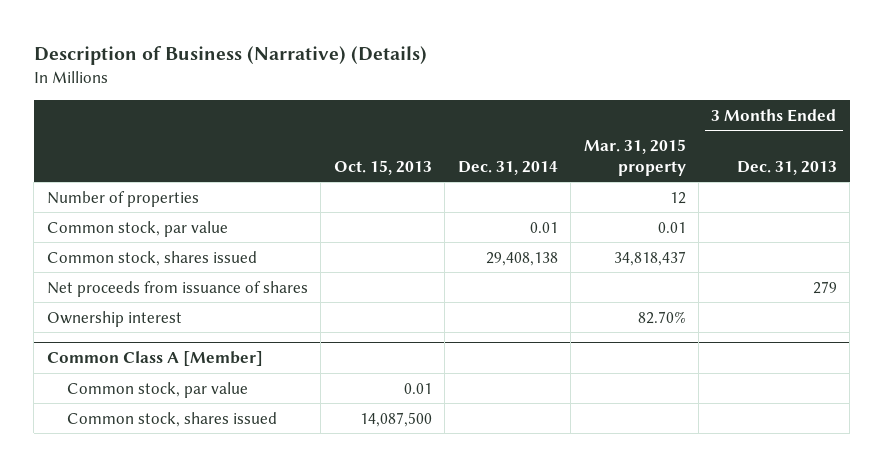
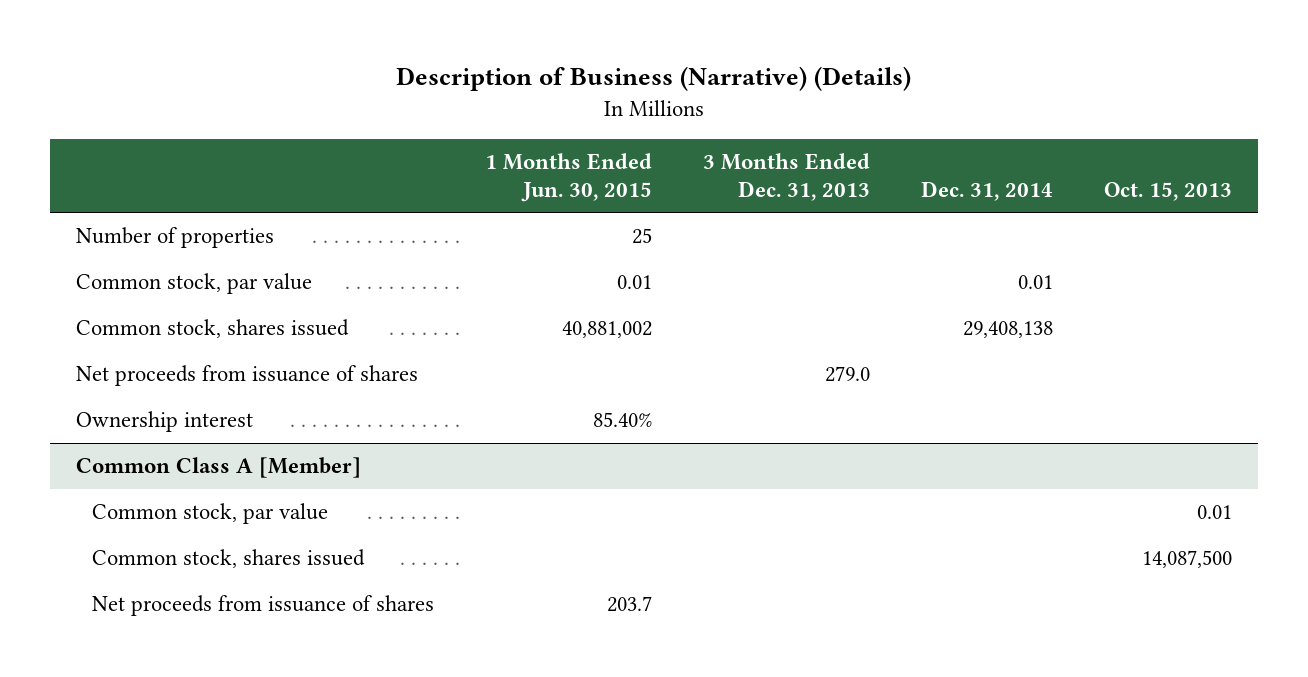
[583,138,686,176] Mar. 31, 2015 property -> none
none -> [485,152,653,202] 1 Months Ended Jun. 30, 2015
[812,280,837,294] 279 -> [825,366,871,383] 279.0
none -> [92,595,435,617] Net proceeds from issuance of shares

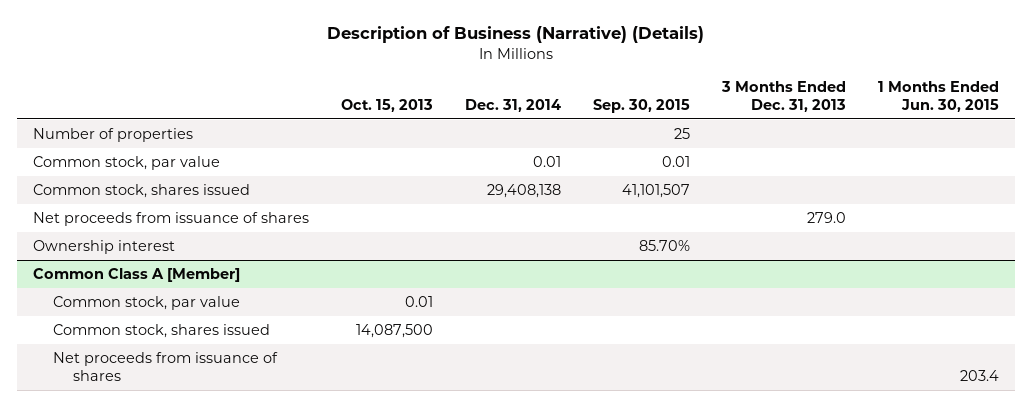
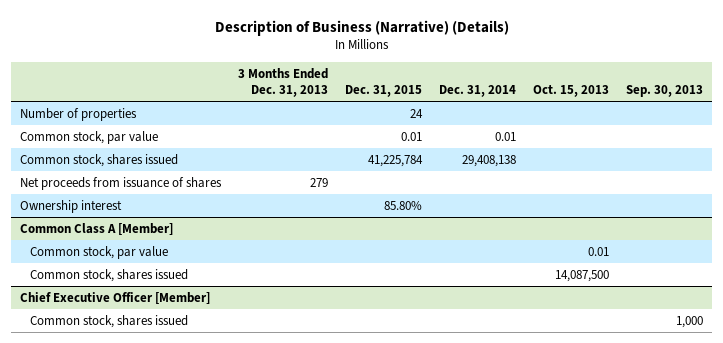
[592,98,690,113] Sep. 30, 2015 -> none
[877,81,999,112] 1 Months Ended Jun. 30, 2015 -> none
none -> [345,85,423,98] Dec. 31, 2015
none -> [626,85,704,98] Sep. 30, 2013
[806,212,846,224] 279.0 -> [310,177,329,187] 279
[52,352,278,381] Net proceeds from issuance of shares -> none
none -> [19,291,210,304] Chief Executive Officer [Member]
none -> [30,314,189,328] Common stock, shares issued

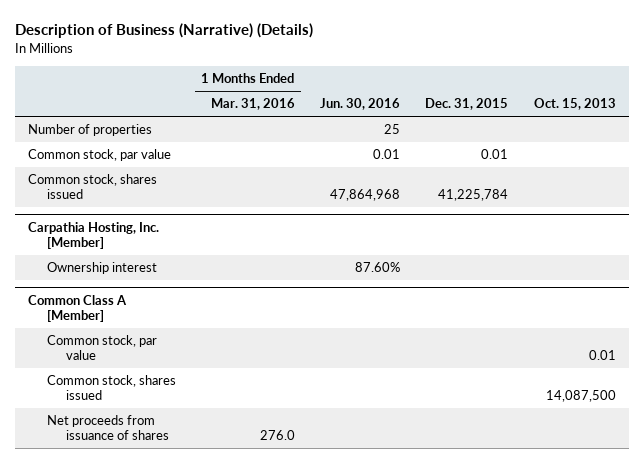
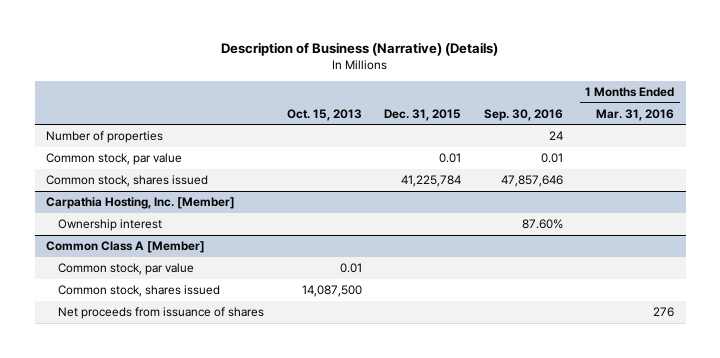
[320,98,401,111] Jun. 30, 2016 -> none
none -> [483,108,563,121] Sep. 30, 2016
[259,430,295,441] 276.0 -> [653,307,675,318] 276

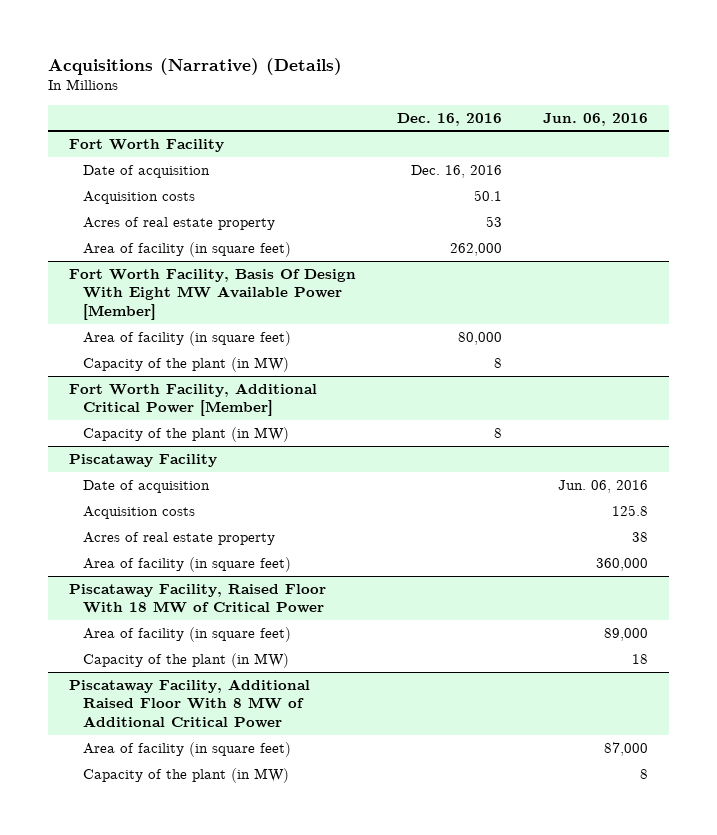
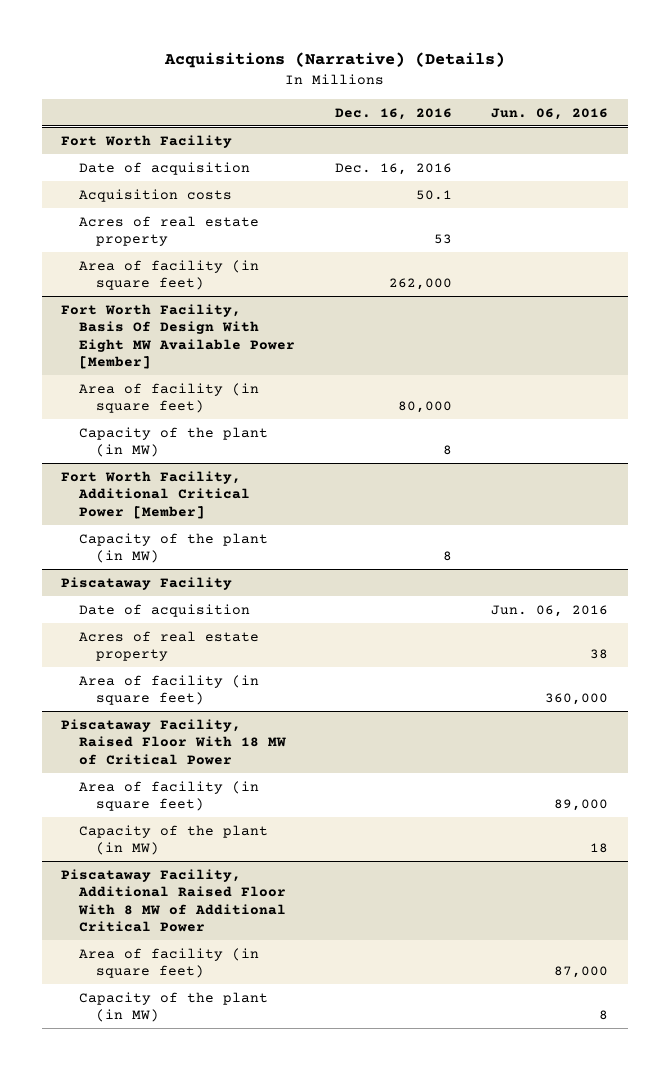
[82,505,195,519] Acquisition costs -> none

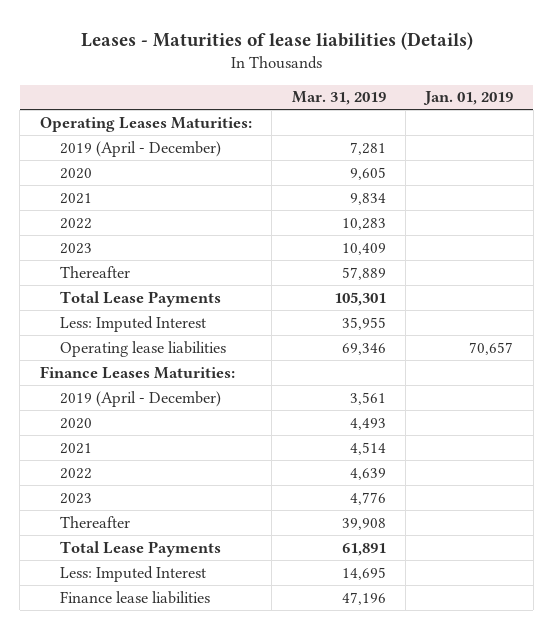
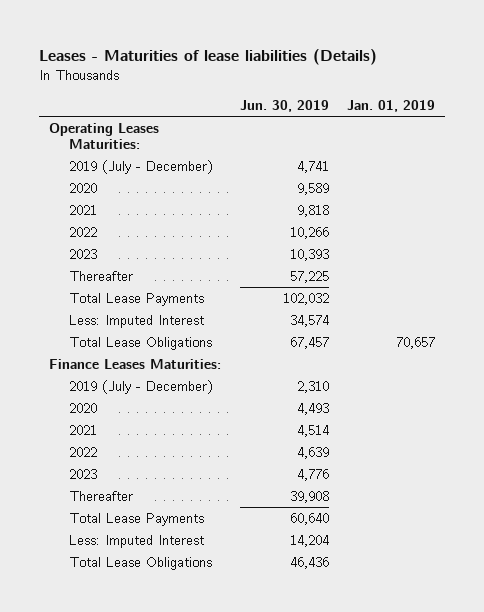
[291,91,386,106] Mar. 31, 2019 -> none
none -> [239,100,329,113] Jun. 30, 2019
[59,140,221,157] 2019 (April - December) -> [68,159,213,174] 2019 (July - December)
[59,340,226,357] Operating lease liabilities -> [68,336,212,350] Total Lease Obligations
[59,390,221,407] 2019 (April - December) -> [68,379,213,394] 2019 (July - December)
[59,590,210,604] Finance lease liabilities -> [68,556,212,570] Total Lease Obligations

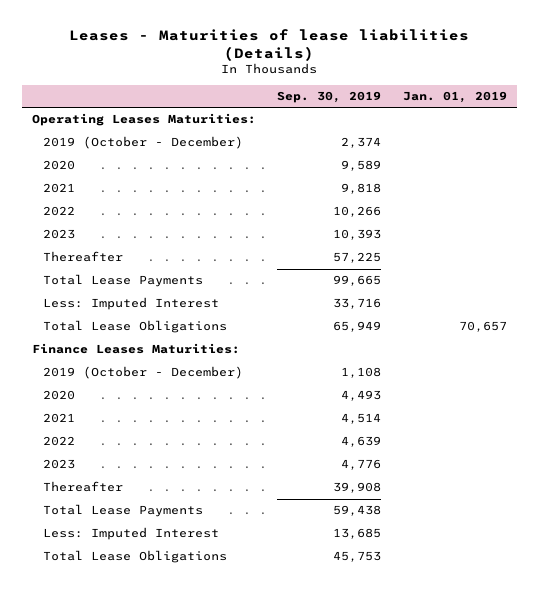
[239,100,329,113] Jun. 30, 2019 -> none
none -> [277,91,382,104] Sep. 30, 2019
[68,159,213,174] 2019 (July - December) -> [43,136,244,150] 2019 (October - December)
[68,379,213,394] 2019 (July - December) -> [43,366,244,380] 2019 (October - December)

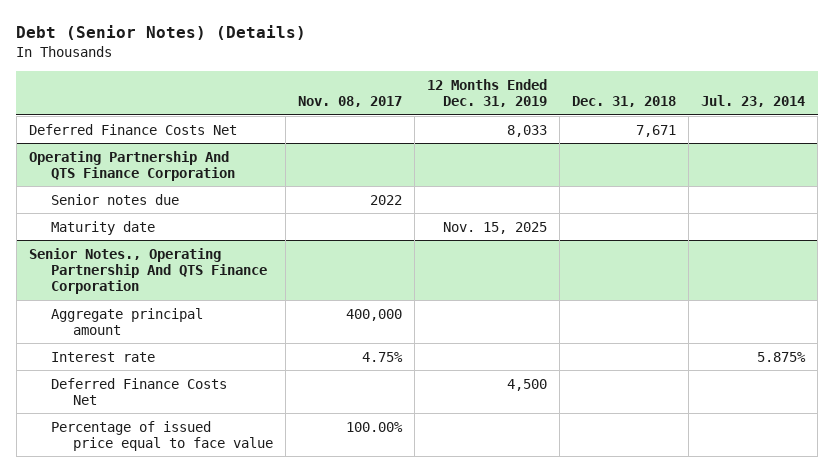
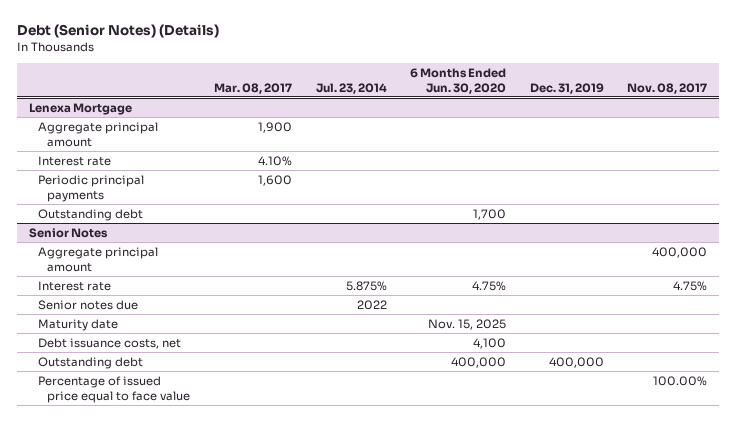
[427,78,548,108] 12 Months Ended Dec. 31, 2019 -> none
[572,96,677,108] Dec. 31, 2018 -> none
none -> [214,82,293,94] Mar. 08, 2017
none -> [410,67,507,94] 6 Months Ended Jun. 30, 2020
none -> [529,82,604,94] Dec. 31, 2019
[28,123,237,135] Deferred Finance Costs Net -> none
[28,150,236,181] Operating Partnership And QTS Finance Corporation -> none
[51,193,180,205] Senior notes due -> none
[51,220,156,235] Maturity date -> none
none -> [28,102,132,115] Lenexa Mortgage
none -> [38,121,159,147] Aggregate principal amount
none -> [38,155,112,166] Interest rate
none -> [38,174,145,202] Periodic principal payments
none -> [38,208,144,221] Outstanding debt
[28,247,268,295] Senior Notes., Operating Partnership And QTS Finance Corporation -> [28,227,108,238] Senior Notes
none -> [38,299,139,310] Senior notes due
none -> [38,318,119,331] Maturity date
[51,377,228,405] Deferred Finance Costs Net -> [38,337,182,349] Debt issuance costs, net
none -> [38,356,144,369] Outstanding debt

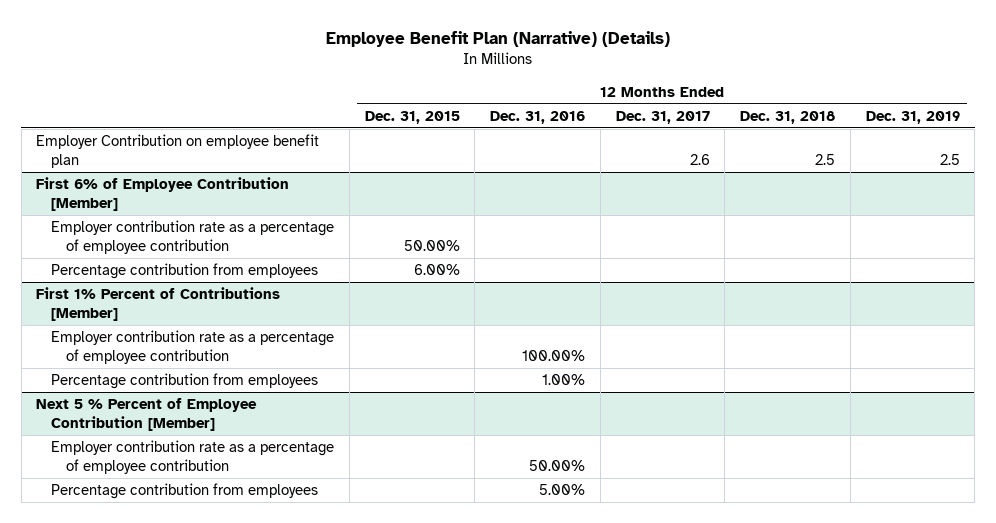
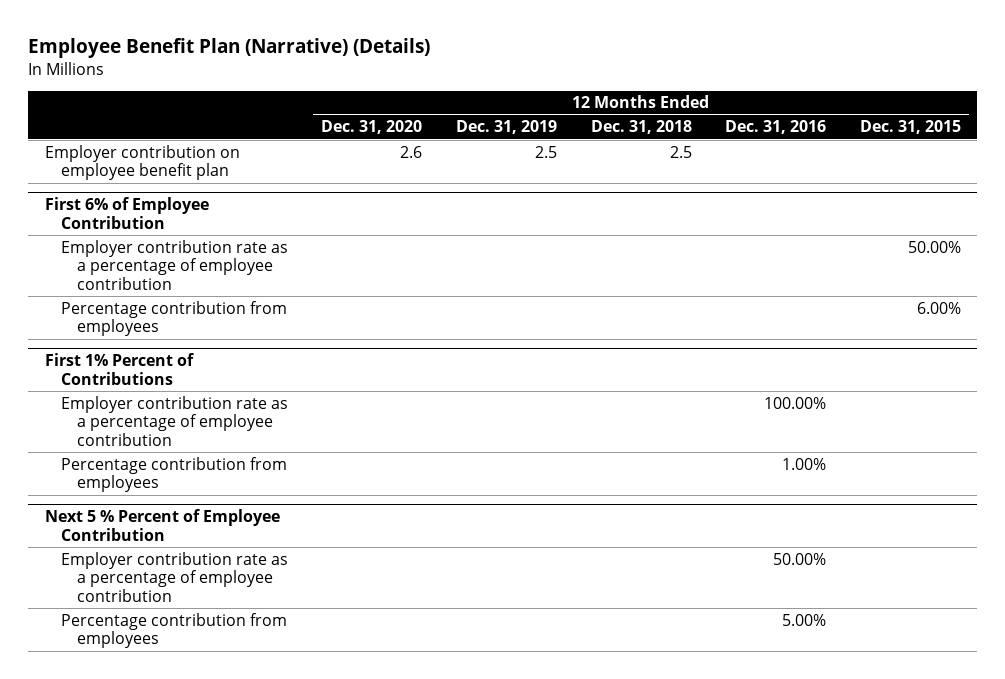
[615,110,710,124] Dec. 31, 2017 -> none
none -> [321,120,423,135] Dec. 31, 2020
[36,134,320,168] Employer Contribution on employee benefit plan -> [44,144,240,181] Employer contribution on employee benefit plan
[36,177,290,211] First 6% of Employee Contribution [Member] -> [44,196,209,229] First 6% of Employee Contribution
[36,287,281,321] First 1% Percent of Contributions [Member] -> [44,352,194,385] First 1% Percent of Contributions
[36,398,258,431] Next 5 % Percent of Employee Contribution [Member] -> [44,508,280,541] Next 5 % Percent of Employee Contribution

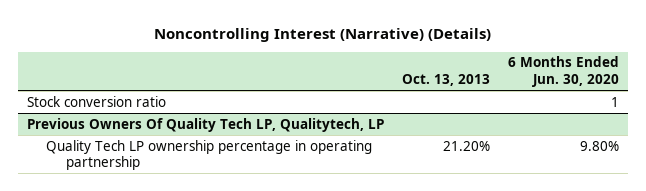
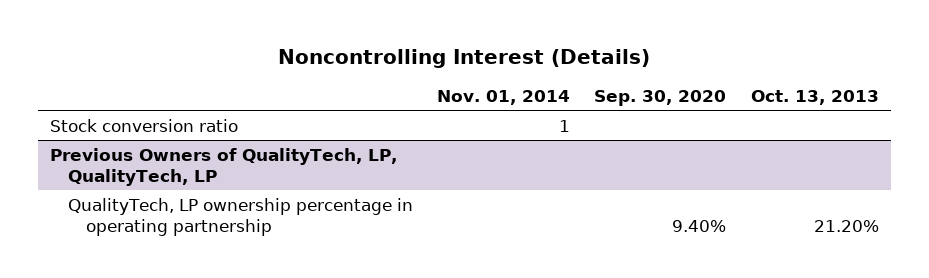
[154,27,492,42] Noncontrolling Interest (Narrative) (Details) -> [278,49,651,69] Noncontrolling Interest (Details)
[508,56,620,88] 6 Months Ended Jun. 30, 2020 -> none
none -> [437,90,571,106] Nov. 01, 2014
none -> [594,90,727,107] Sep. 30, 2020
[27,117,385,132] Previous Owners Of Quality Tech LP, Qualitytech, LP -> [50,147,398,187] Previous Owners of QualityTech, LP, QualityTech, LP
[46,139,373,171] Quality Tech LP ownership percentage in operating partnership -> [68,197,414,237] QualityTech, LP ownership percentage in operating partnership

